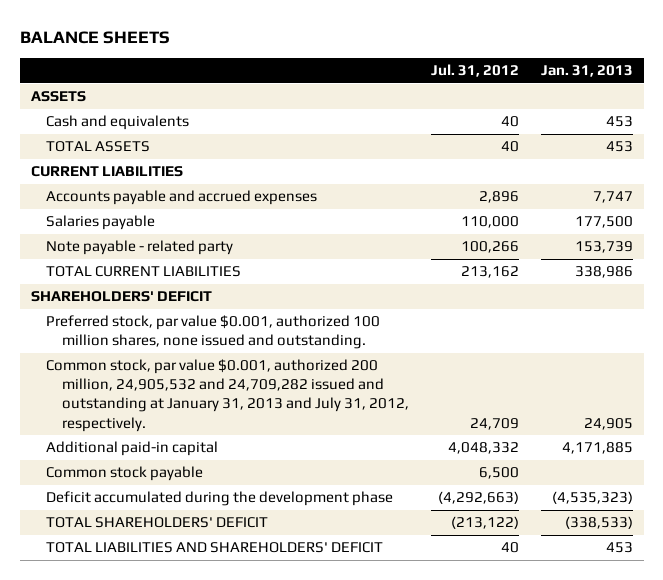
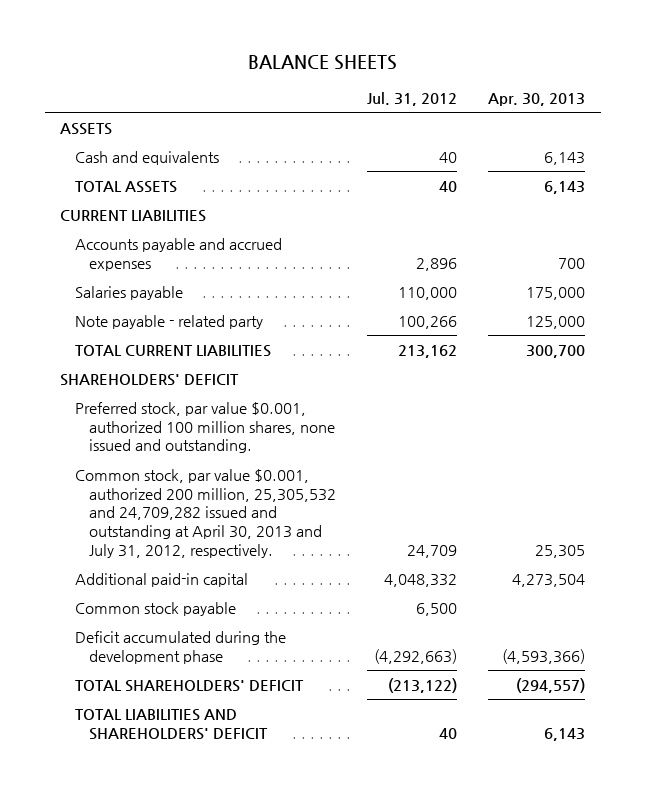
[540,65,633,78] Jan. 31, 2013 -> none
none -> [488,93,586,107] Apr. 30, 2013
[46,359,410,432] Common stock, par value $0.001, authorized 200 million, 24,905,532 and 24,709,282 issued and outstanding at January 31, 2013 and July 31, 2012, respectively. -> [74,468,336,558] Common stock, par value $0.001, authorized 200 million, 25,305,532 and 24,709,282 issued and outstanding at April 30, 2013 and July 31, 2012, respectively.

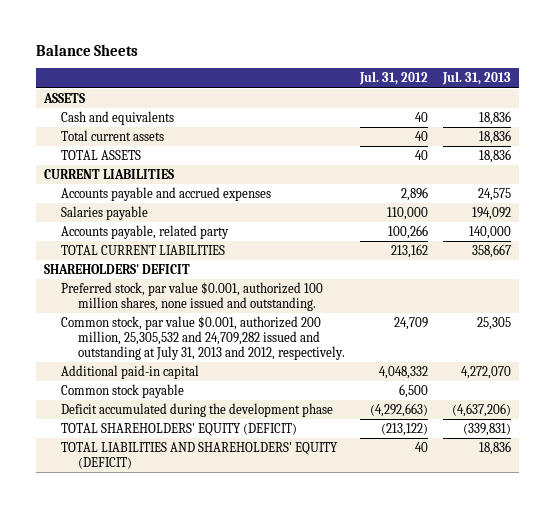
[247,55,397,71] BALANCE SHEETS -> [36,43,139,56] Balance Sheets
[488,93,586,107] Apr. 30, 2013 -> none
none -> [442,71,512,86] Jul. 31, 2013
none -> [60,130,164,142] Total current assets
[74,314,263,329] Note payable - related party -> [60,225,229,240] Accounts payable, related party
[74,468,336,558] Common stock, par value $0.001, authorized 200 million, 25,305,532 and 24,709,282 issued and outstanding at April 30, 2013 and July 31, 2012, respectively. -> [60,316,346,360] Common stock, par value $0.001, authorized 200 million, 25,305,532 and 24,709,282 issued and outstanding at July 31, 2013 and 2012, respectively.
[74,679,304,692] TOTAL SHAREHOLDERS' DEFICIT -> [60,423,297,437] TOTAL SHAREHOLDERS' EQUITY (DEFICIT)
[74,708,268,740] TOTAL LIABILITIES AND SHAREHOLDERS' DEFICIT -> [60,442,338,469] TOTAL LIABILITIES AND SHAREHOLDERS' EQUITY (DEFICIT)

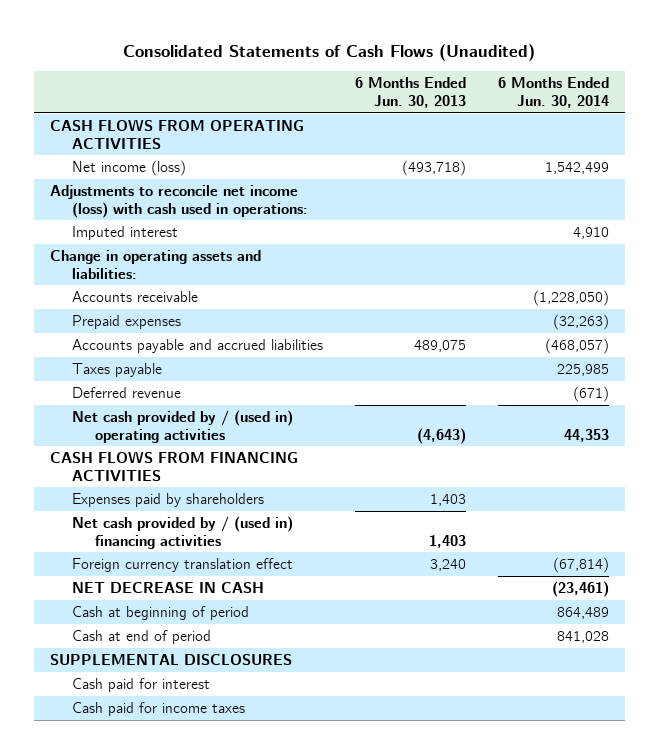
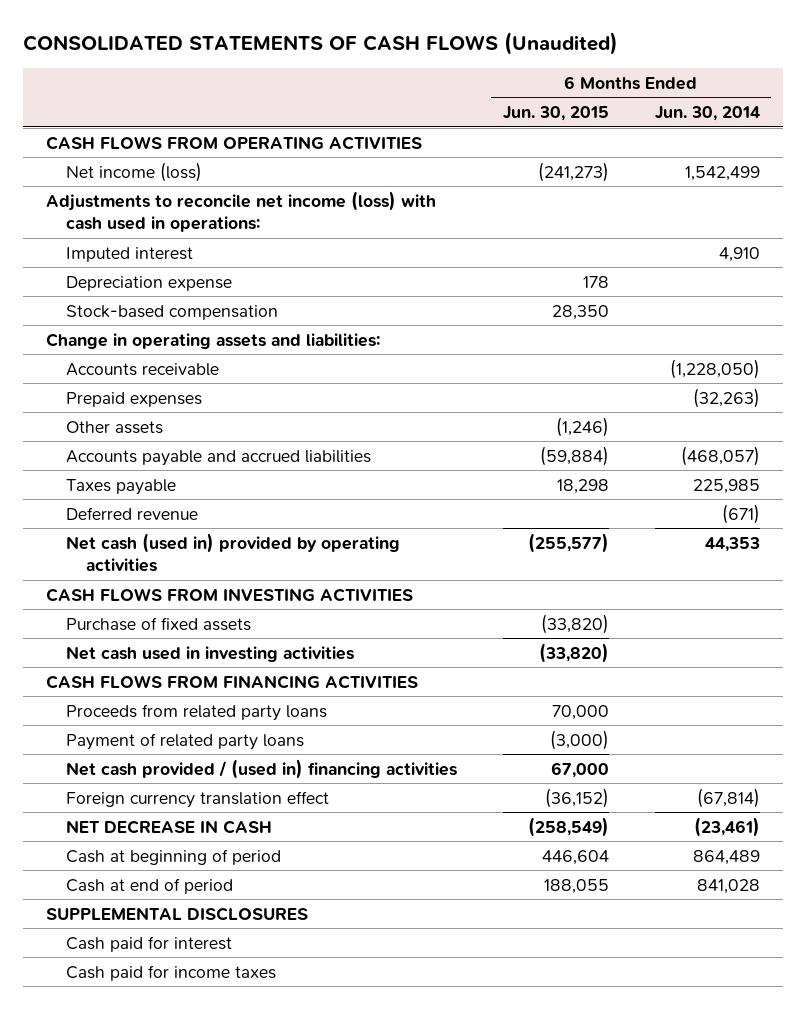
[123,43,536,61] Consolidated Statements of Cash Flows (Unaudited) -> [22,32,618,56] CONSOLIDATED STATEMENTS OF CASH FLOWS (Unaudited)
[355,77,467,109] 6 Months Ended Jun. 30, 2013 -> none
none -> [502,106,609,122] Jun. 30, 2015
none -> [65,275,232,291] Depreciation expense
none -> [65,304,278,320] Stock-based compensation
none -> [65,420,163,434] Other assets
[72,409,294,443] Net cash provided by / (used in) operating activities -> [65,532,400,573] Net cash (used in) provided by operating activities
none -> [45,587,413,602] CASH FLOWS FROM INVESTING ACTIVITIES
none -> [65,616,251,631] Purchase of fixed assets
none -> [65,645,354,662] Net cash used in investing activities
[72,492,265,507] Expenses paid by shareholders -> none
none -> [65,703,327,721] Proceeds from related party loans
none -> [65,732,304,750] Payment of related party loans
[72,515,294,549] Net cash provided by / (used in) financing activities -> [65,758,457,779] Net cash provided / (used in) financing activities

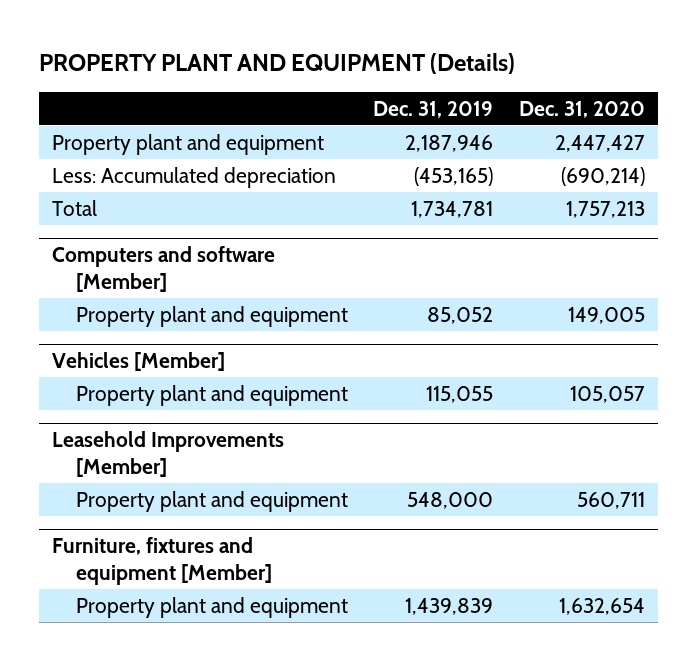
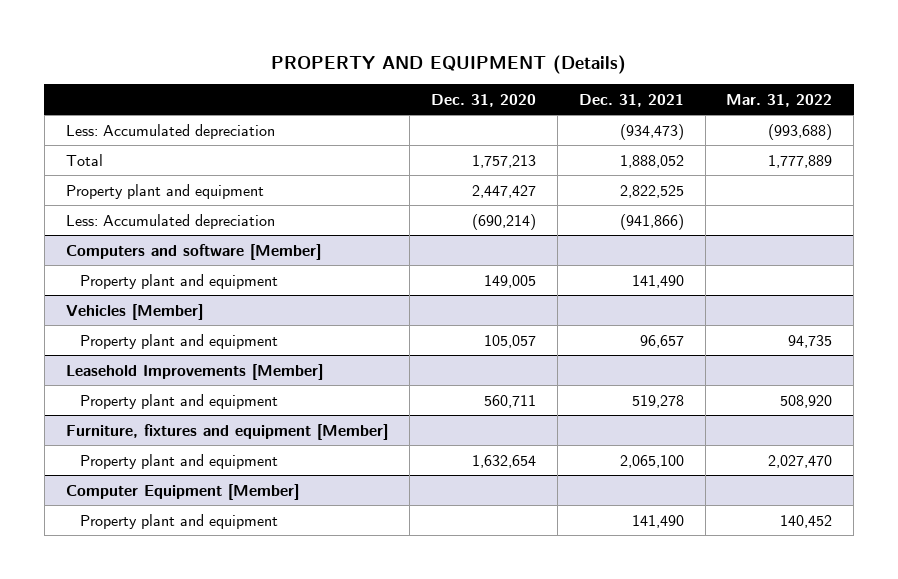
[38,53,515,75] PROPERTY PLANT AND EQUIPMENT (Details) -> [271,54,627,74] PROPERTY AND EQUIPMENT (Details)
[373,100,494,118] Dec. 31, 2019 -> none
none -> [578,93,684,107] Dec. 31, 2021
none -> [726,93,833,107] Mar. 31, 2022
none -> [65,123,275,139] Less: Accumulated depreciation
[51,199,97,216] Total -> [65,153,103,166] Total
none -> [65,483,299,500] Computer Equipment [Member]
none -> [80,513,279,529] Property plant and equipment

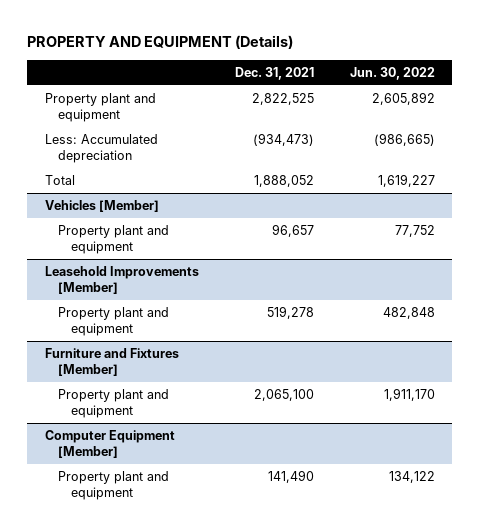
[430,93,536,107] Dec. 31, 2020 -> none
[726,93,833,107] Mar. 31, 2022 -> none
none -> [349,66,435,80] Jun. 30, 2022
[65,183,264,199] Property plant and equipment -> [45,93,157,123] Property plant and equipment
[65,213,275,229] Less: Accumulated depreciation -> none
[65,243,321,260] Computers and software [Member] -> none
[80,273,279,289] Property plant and equipment -> none
[65,423,388,440] Furniture, fixtures and equipment [Member] -> [45,348,180,377] Furniture and Fixtures [Member]

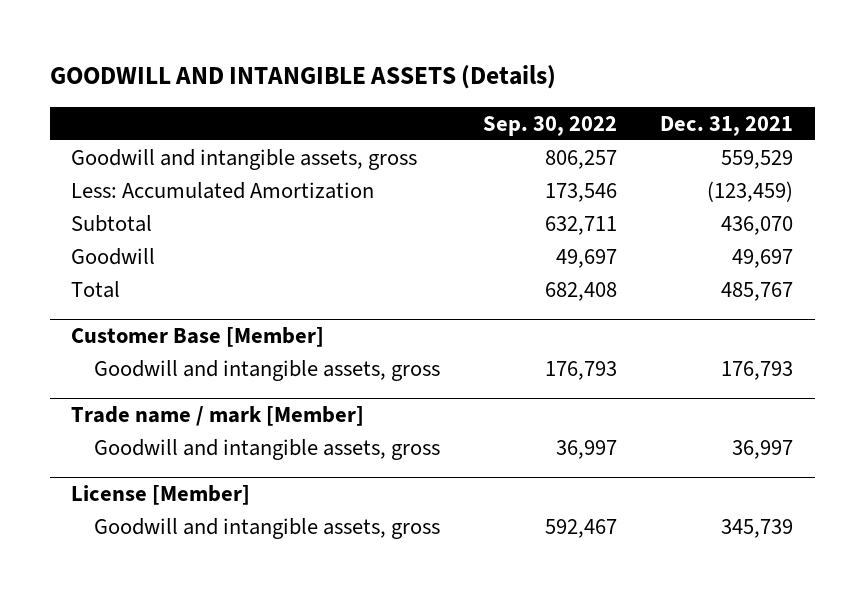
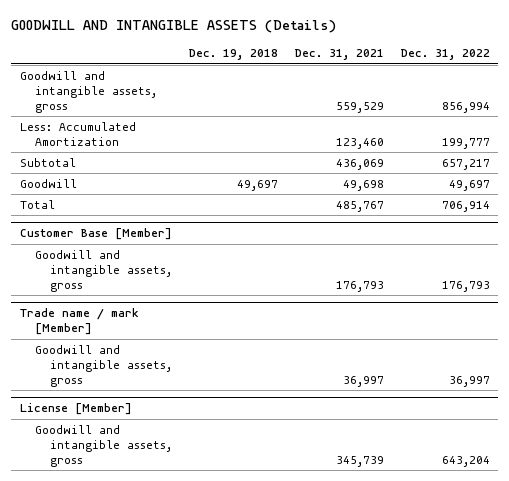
[483,115,618,136] Sep. 30, 2022 -> none
none -> [188,49,278,61] Dec. 19, 2018
none -> [400,49,490,61] Dec. 31, 2022
[707,180,794,202] (123,459) -> [335,137,384,149] 123,460
[721,215,794,235] 436,070 -> [335,158,384,170] 436,069
[732,248,794,268] 49,697 -> [342,179,384,191] 49,698

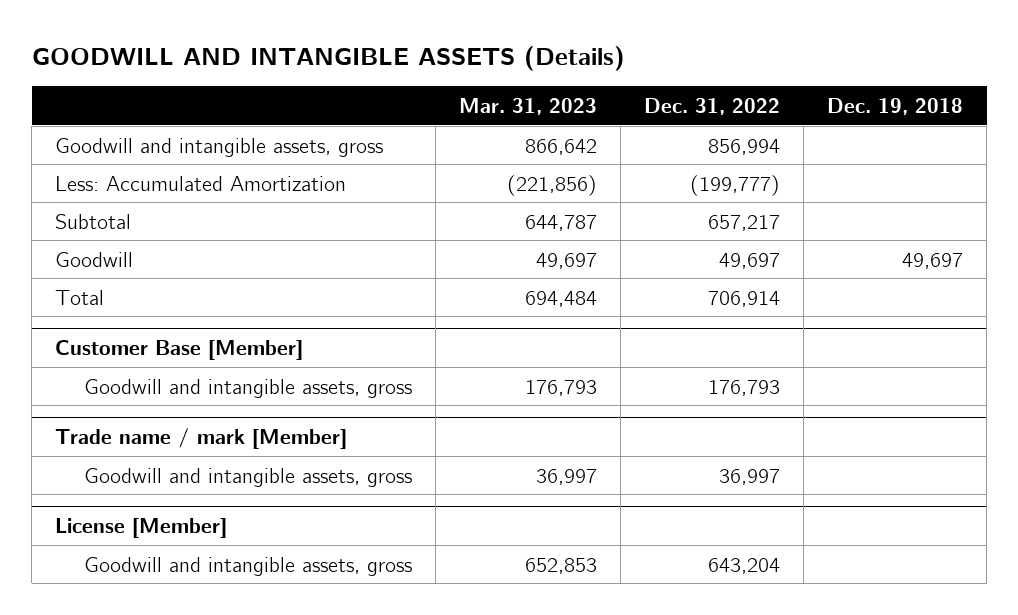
[294,49,384,61] Dec. 31, 2021 -> none
none -> [458,97,597,115] Mar. 31, 2023
[441,137,490,149] 199,777 -> [689,174,780,196] (199,777)

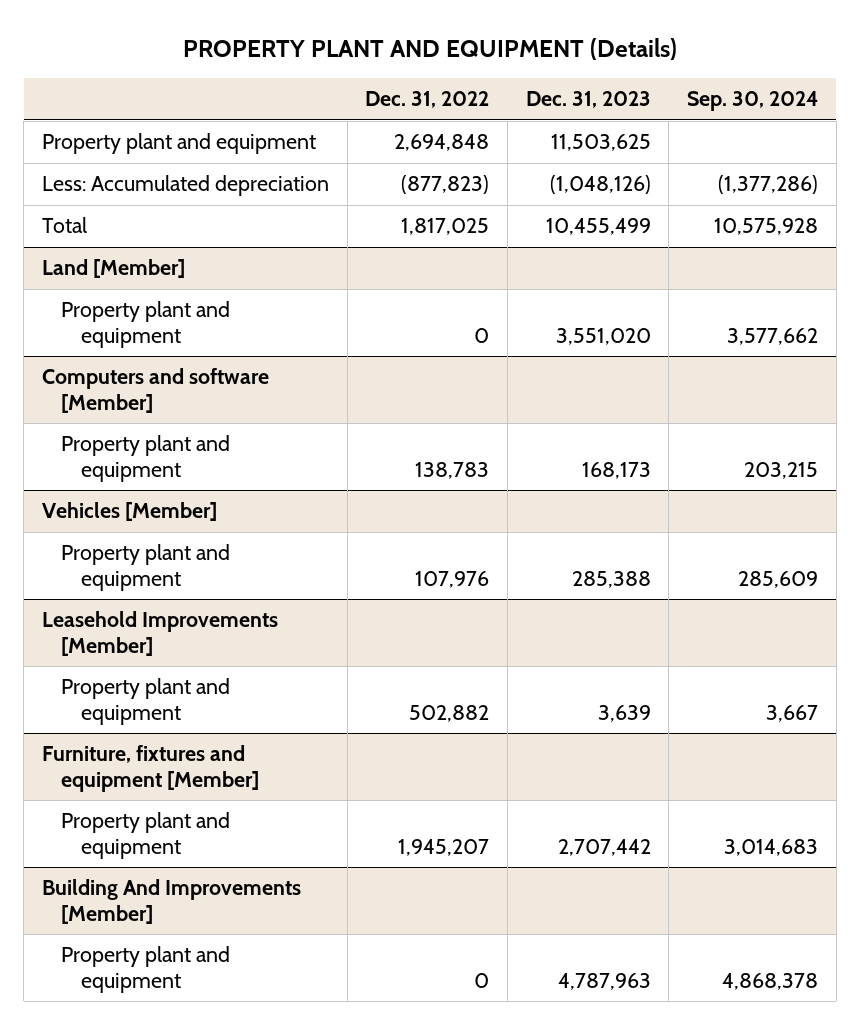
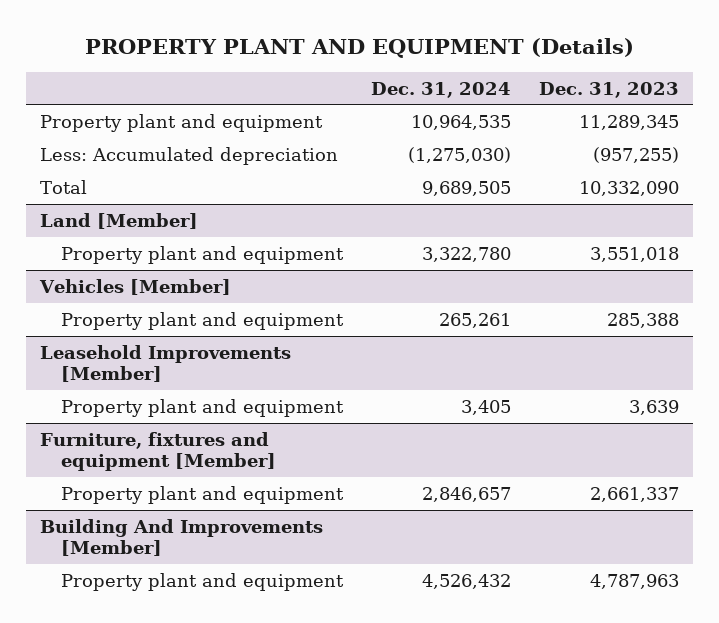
[365,91,490,109] Dec. 31, 2022 -> none
[687,91,819,112] Sep. 30, 2024 -> none
none -> [371,81,512,98] Dec. 31, 2024
[550,134,651,152] 11,503,625 -> [579,114,680,130] 11,289,345
[549,175,651,195] (1,048,126) -> [593,146,680,163] (957,255)
[545,218,651,236] 10,455,499 -> [579,180,680,196] 10,332,090
[41,368,269,413] Computers and software [Member] -> none
[61,435,231,482] Property plant and equipment -> none
[555,327,651,345] 3,551,020 -> [590,246,680,262] 3,551,018
[557,838,651,856] 2,707,442 -> [590,486,680,502] 2,661,337

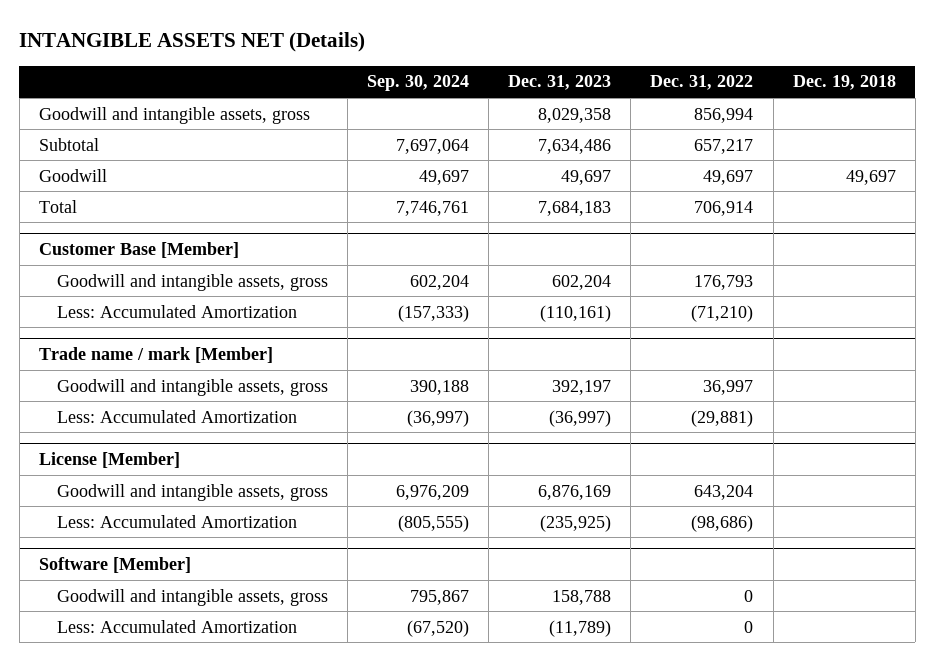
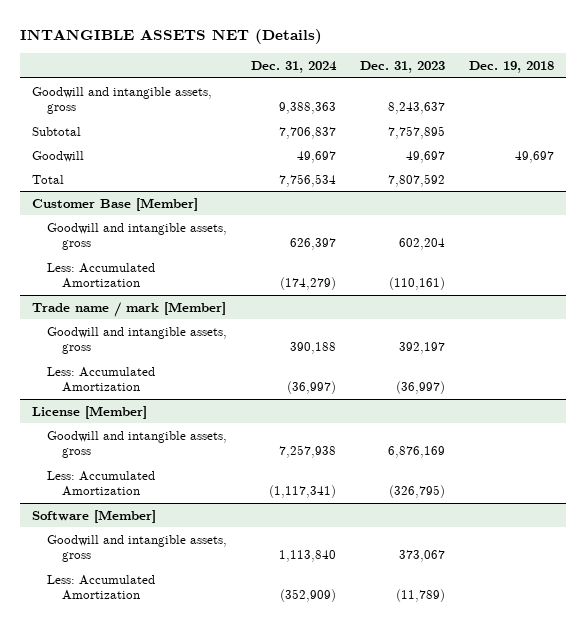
[367,75,470,92] Sep. 30, 2024 -> none
[650,75,754,91] Dec. 31, 2022 -> none
none -> [250,61,337,74] Dec. 31, 2024
[538,107,612,123] 8,029,358 -> [387,101,445,114] 8,243,637
[538,138,612,154] 7,634,486 -> [387,125,445,139] 7,757,895
[538,200,612,216] 7,684,183 -> [387,173,445,187] 7,807,592
[540,514,612,532] (235,925) -> [388,484,445,498] (326,795)
[552,589,612,605] 158,788 -> [398,549,445,562] 373,067

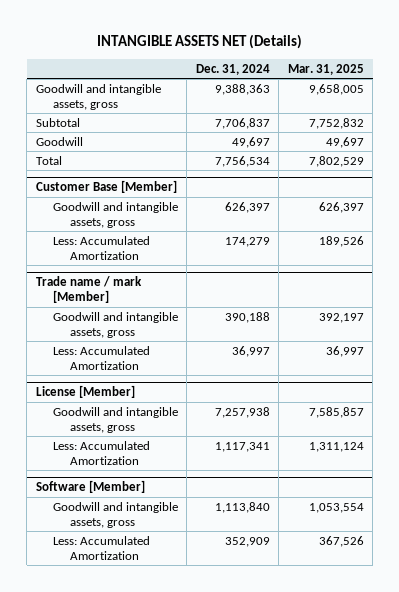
[359,61,445,74] Dec. 31, 2023 -> none
[468,61,554,74] Dec. 19, 2018 -> none
none -> [287,63,364,75] Mar. 31, 2025
[279,276,336,290] (174,279) -> [224,236,270,247] 174,279
[286,380,336,394] (36,997) -> [231,345,270,357] 36,997
[268,484,336,498] (1,117,341) -> [214,441,270,452] 1,117,341
[279,588,336,602] (352,909) -> [224,536,270,547] 352,909

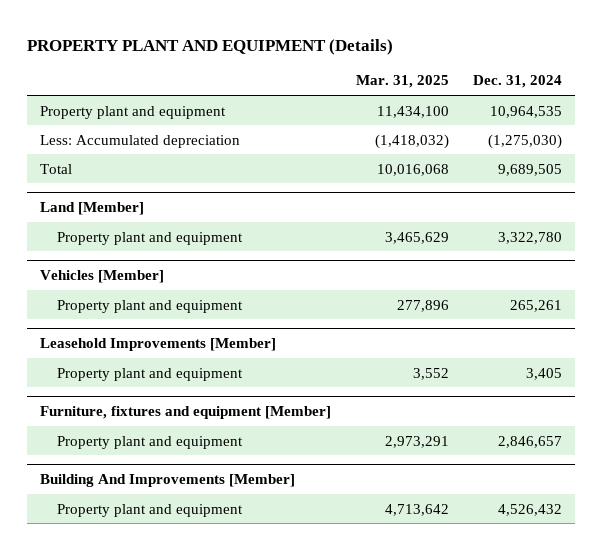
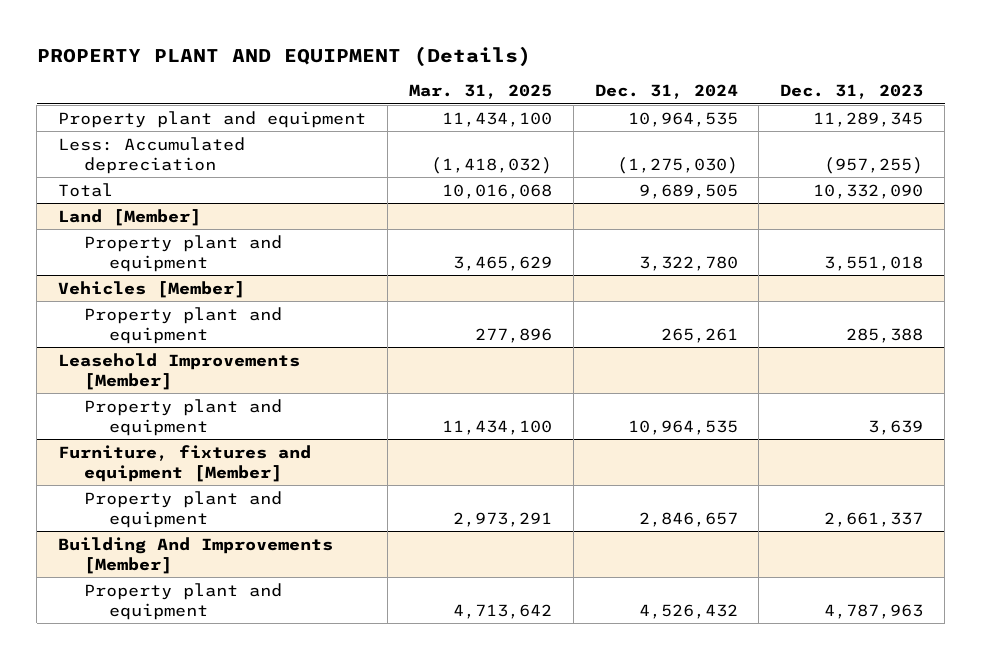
none -> [780,84,924,100] Dec. 31, 2023
[412,367,449,380] 3,552 -> [441,419,552,435] 11,434,100
[526,367,563,380] 3,405 -> [627,419,738,435] 10,964,535

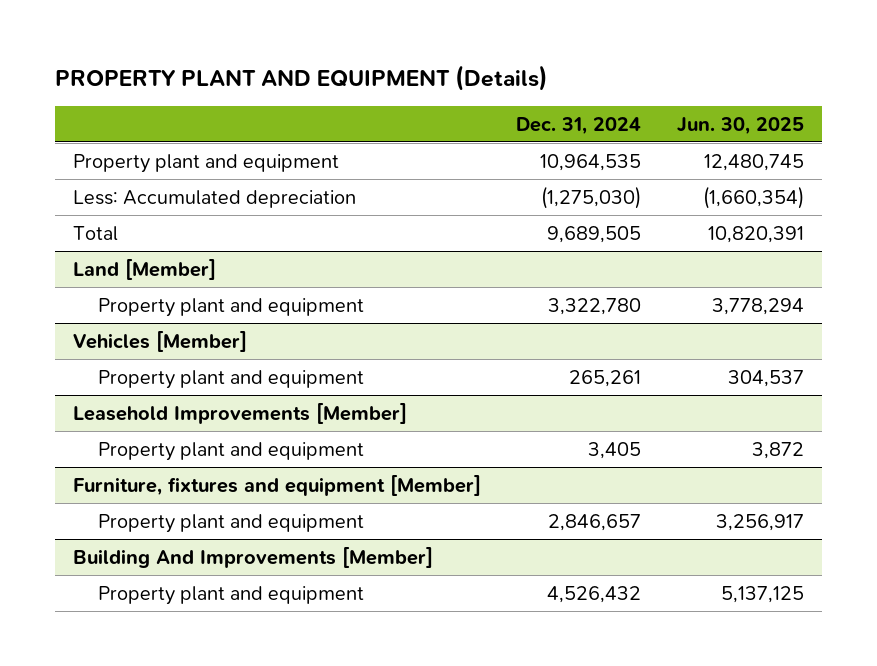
[408,84,552,100] Mar. 31, 2025 -> none
[780,84,924,100] Dec. 31, 2023 -> none
none -> [677,116,805,135] Jun. 30, 2025
[627,419,738,435] 10,964,535 -> [588,441,642,459] 3,405

